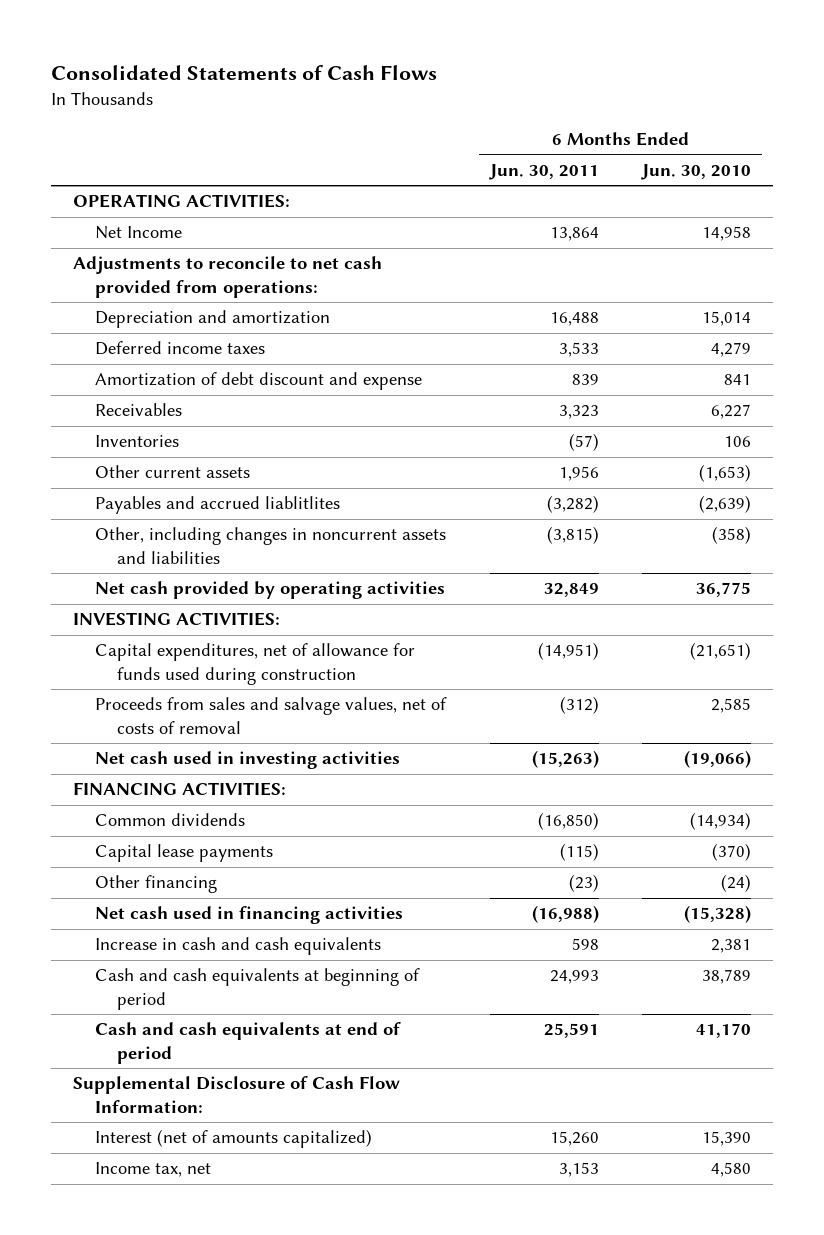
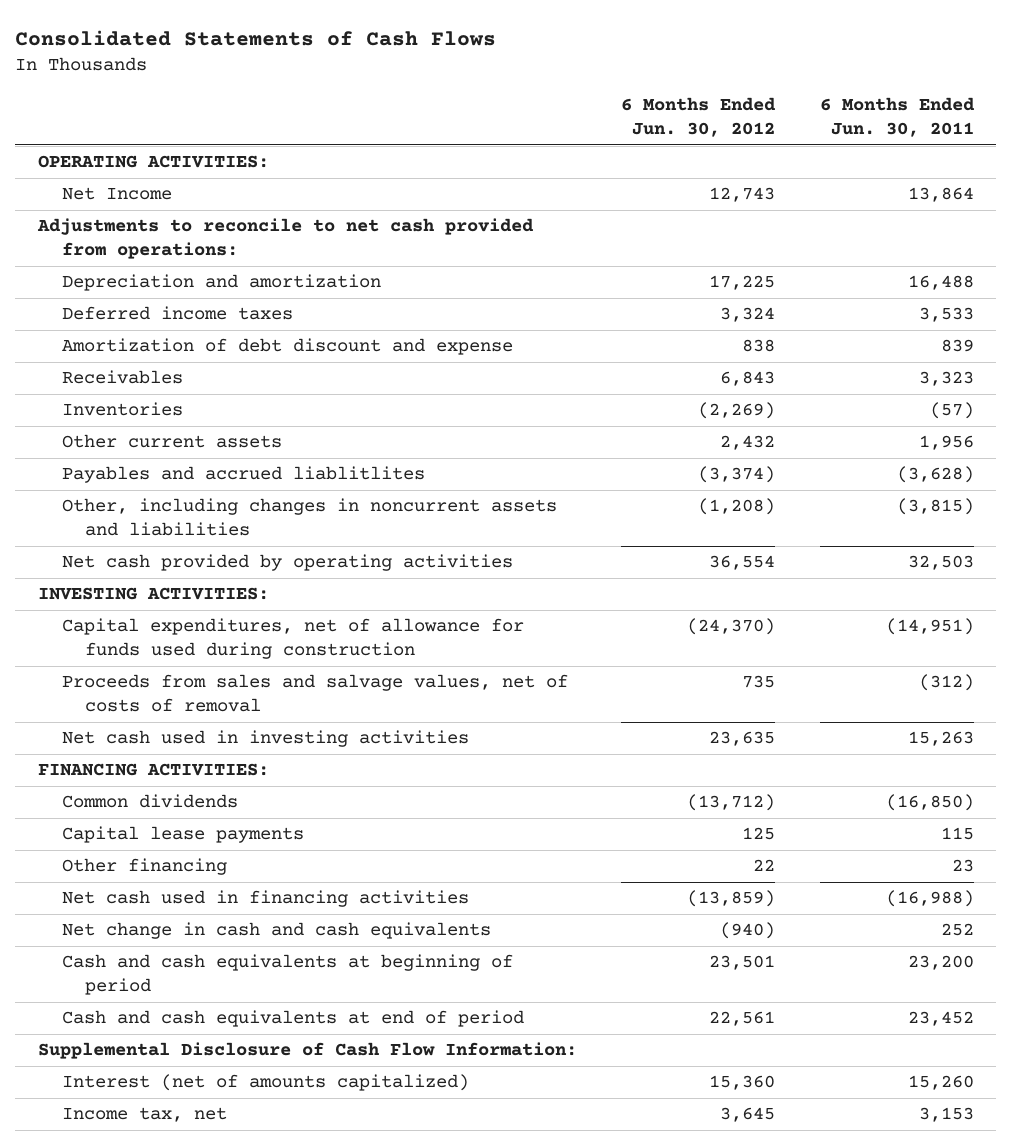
[641,163,752,180] Jun. 30, 2010 -> none
none -> [621,97,777,138] 6 Months Ended Jun. 30, 2012
[546,495,599,514] (3,282) -> [896,466,974,484] (3,628)
[543,583,599,598] 32,849 -> [907,555,974,571] 32,503
[531,750,599,769] (15,263) -> [907,731,974,747] 15,263
[559,843,599,862] (115) -> [940,827,974,841] 115
[568,874,599,893] (23) -> [951,859,974,873] 23
[94,937,381,956] Increase in cash and cash equivalents -> [61,922,491,940] Net change in cash and cash equivalents
[571,938,599,951] 598 -> [940,923,974,937] 252
[549,970,599,985] 24,993 -> [907,955,974,971] 23,200
[543,1023,599,1039] 25,591 -> [907,1011,974,1027] 23,452

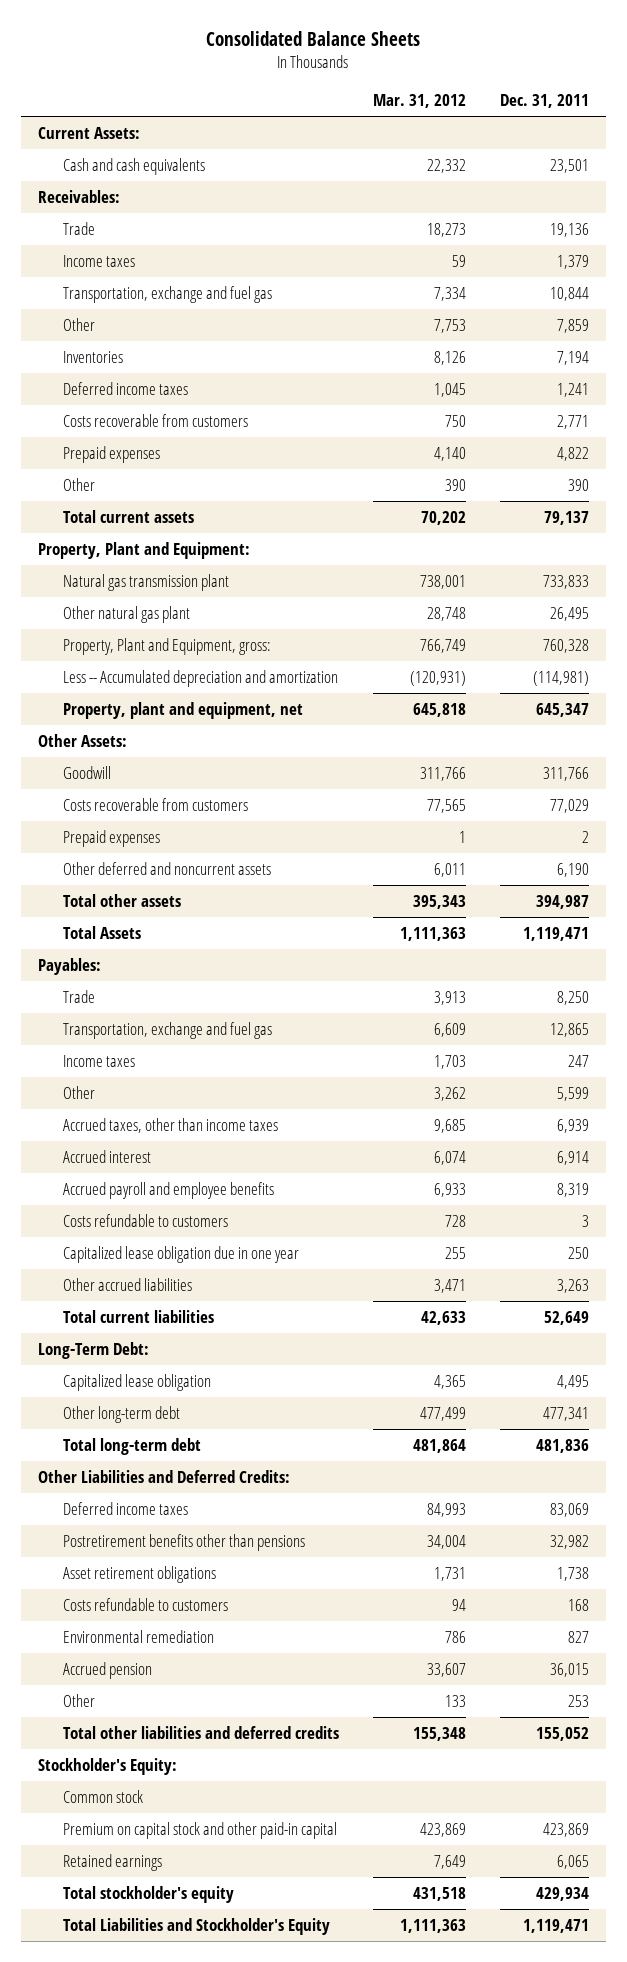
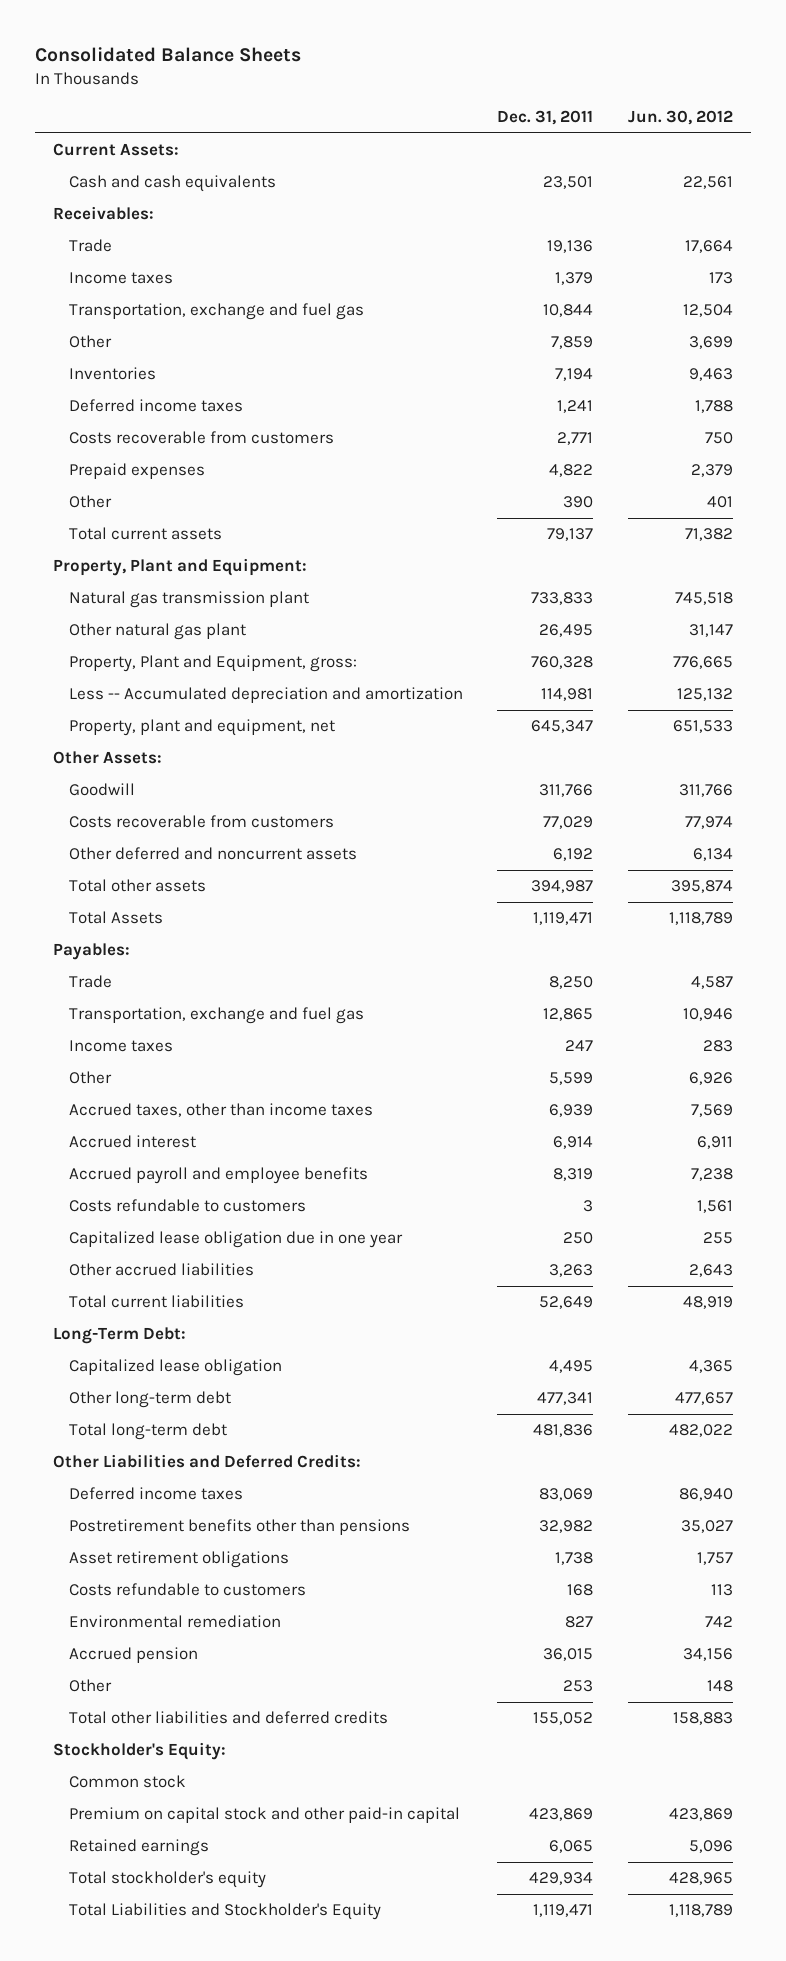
[373,94,467,109] Mar. 31, 2012 -> none
none -> [628,110,734,126] Jun. 30, 2012
[533,670,590,686] (114,981) -> [541,688,594,702] 114,981
[62,829,160,847] Prepaid expenses -> none
[557,862,590,877] 6,190 -> [553,848,594,862] 6,192

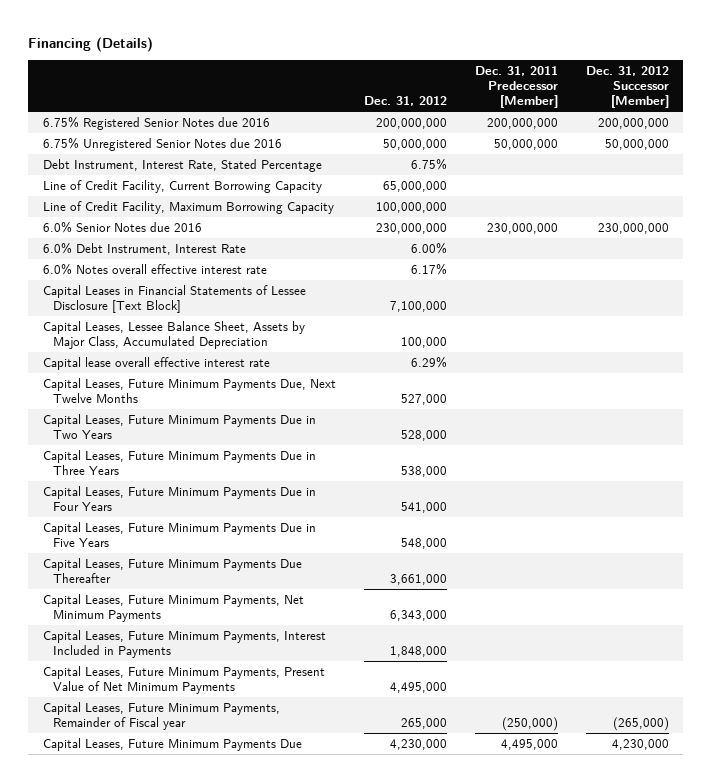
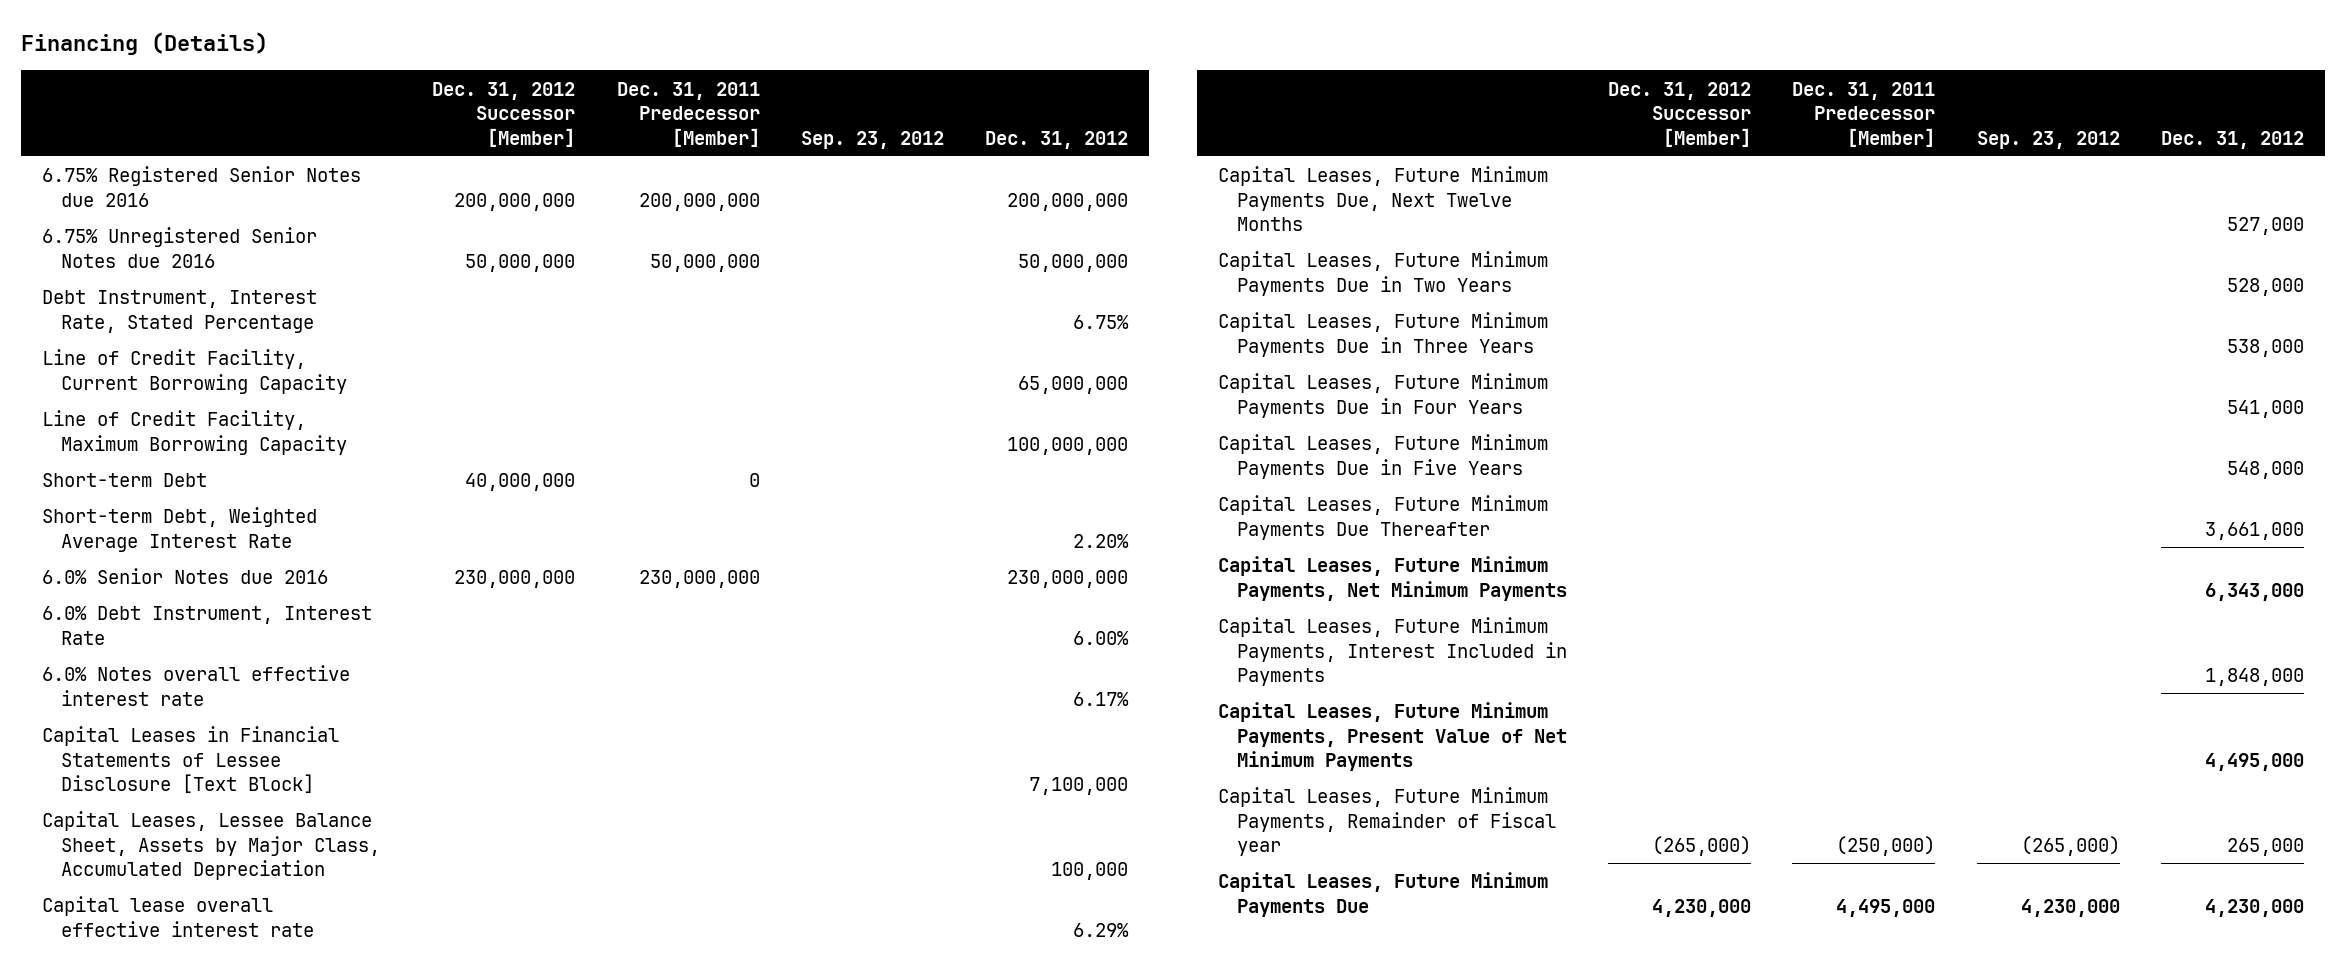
none -> [801,130,945,149] Sep. 23, 2012
none -> [42,473,208,488] Short-term Debt
none -> [42,507,318,552] Short-term Debt, Weighted Average Interest Rate

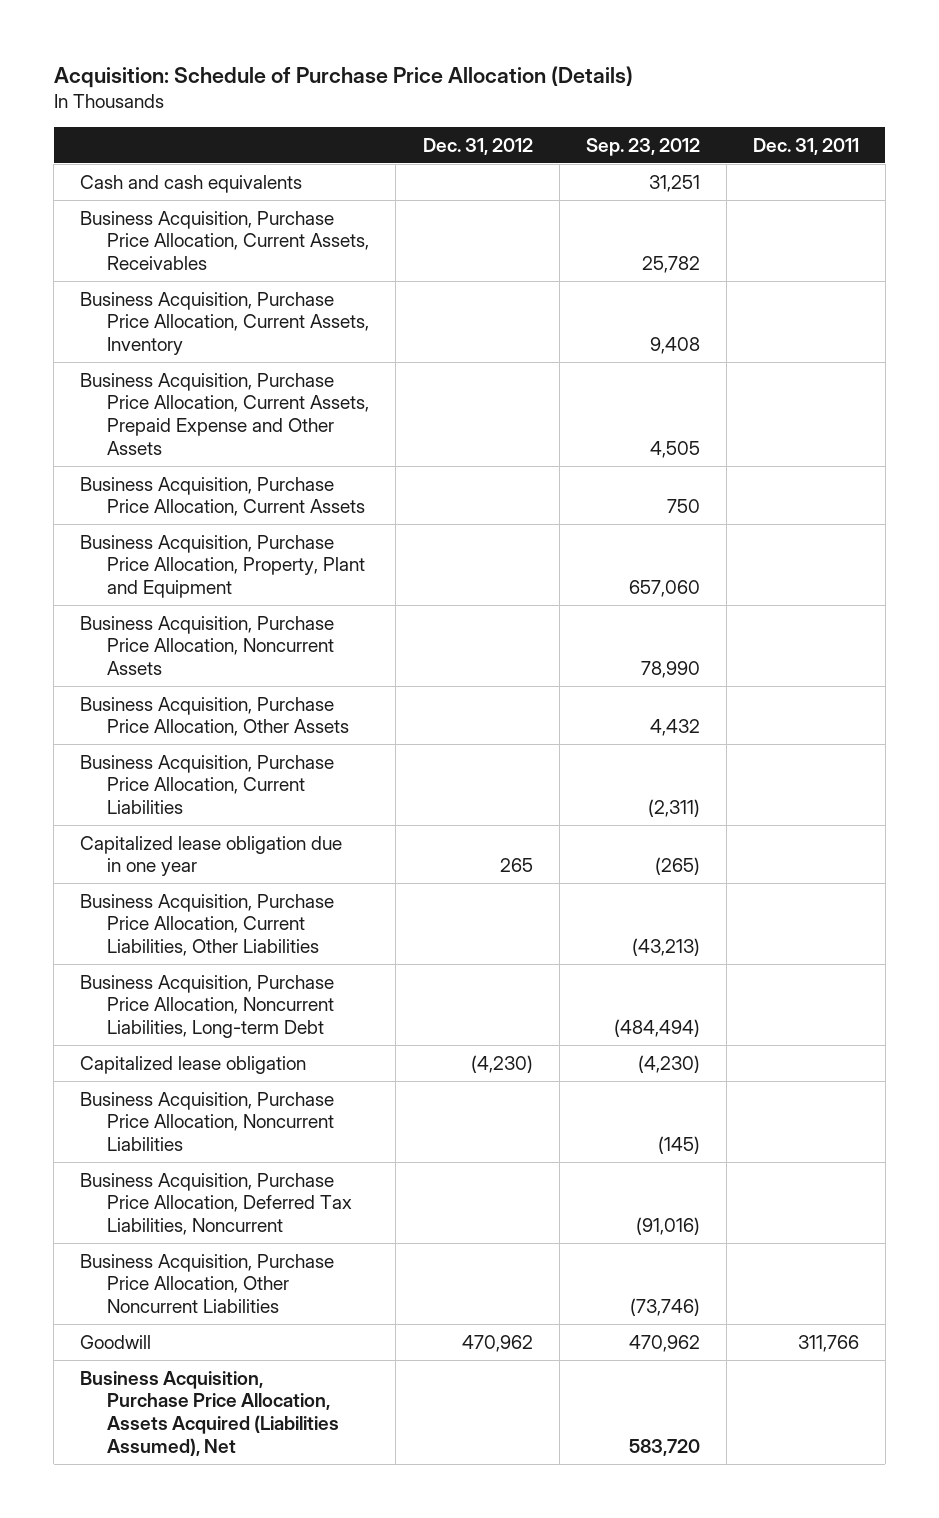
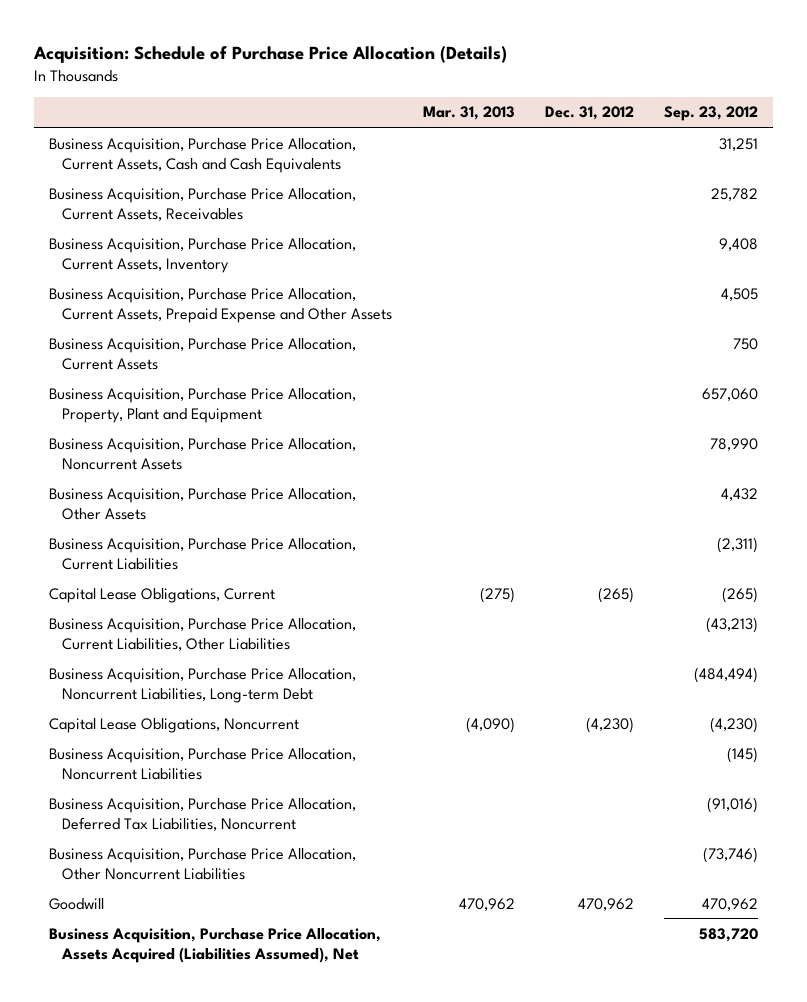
[752,137,859,155] Dec. 31, 2011 -> none
none -> [422,106,515,121] Mar. 31, 2013
[80,174,303,193] Cash and cash equivalents -> [49,137,357,173] Business Acquisition, Purchase Price Allocation, Current Assets, Cash and Cash Equivalents
[80,835,343,877] Capitalized lease obligation due in one year -> [49,587,276,603] Capital Lease Obligations, Current
[499,858,533,873] 265 -> [597,586,634,603] (265)
[80,1055,307,1074] Capitalized lease obligation -> [49,717,300,733] Capital Lease Obligations, Noncurrent

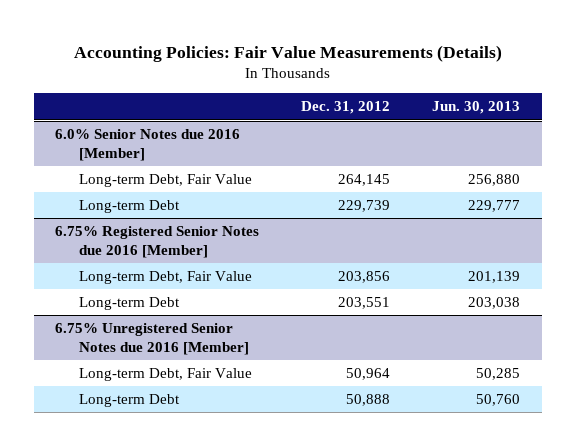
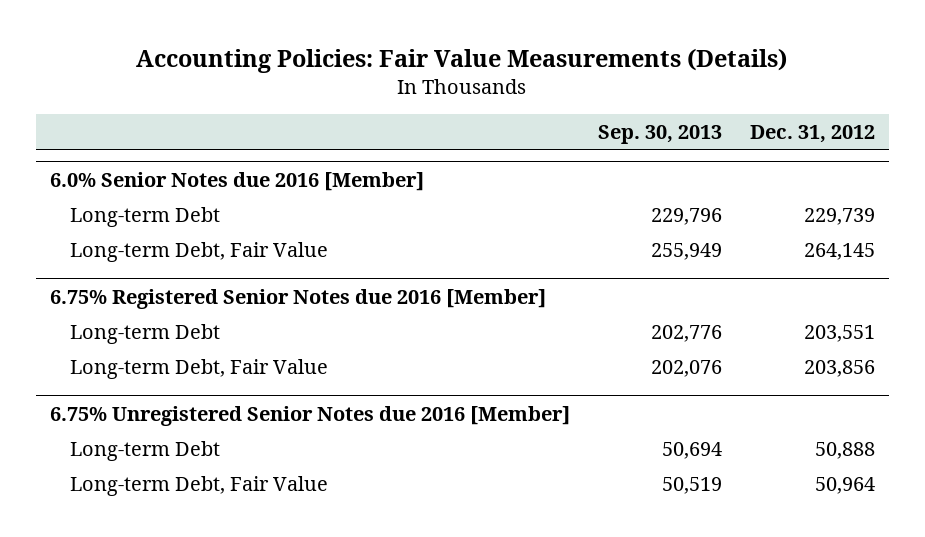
[432,101,521,115] Jun. 30, 2013 -> none
none -> [597,125,722,145] Sep. 30, 2013
[78,174,252,188] Long-term Debt, Fair Value -> [69,241,328,262] Long-term Debt, Fair Value
[78,271,252,285] Long-term Debt, Fair Value -> [69,358,328,379] Long-term Debt, Fair Value
[78,368,252,382] Long-term Debt, Fair Value -> [69,475,328,496] Long-term Debt, Fair Value

